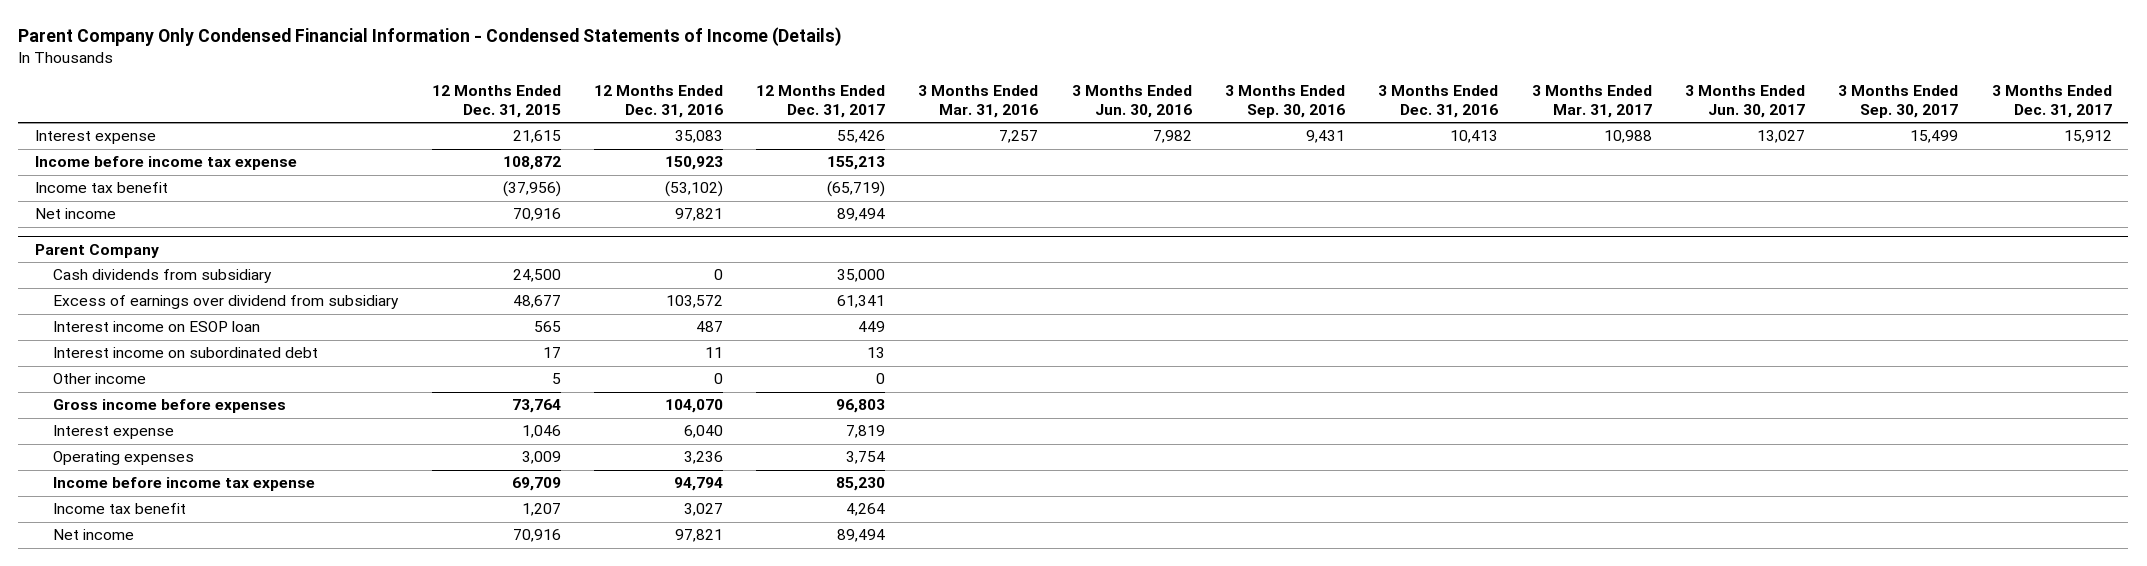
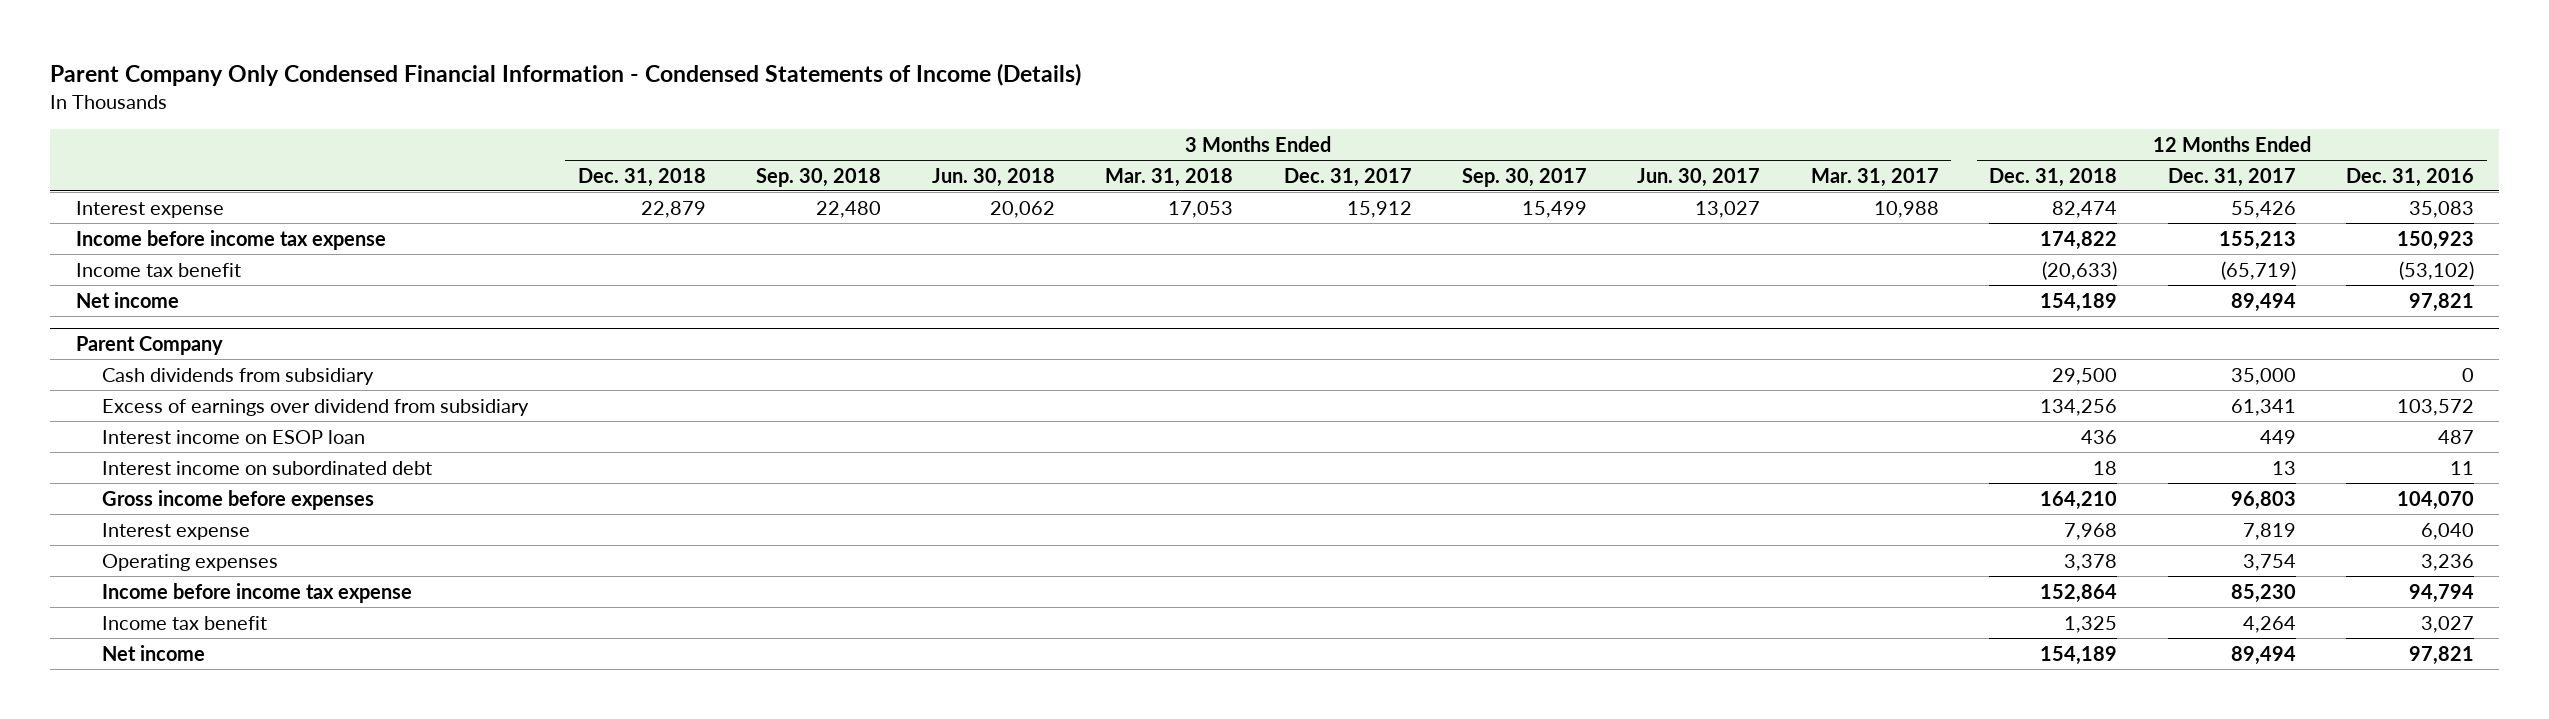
[431,85,561,118] 12 Months Ended Dec. 31, 2015 -> none
[918,85,1039,118] 3 Months Ended Mar. 31, 2016 -> none
[1071,85,1192,118] 3 Months Ended Jun. 30, 2016 -> none
[1225,85,1346,118] 3 Months Ended Sep. 30, 2016 -> none
[1378,85,1499,118] 3 Months Ended Dec. 31, 2016 -> none
none -> [577,167,706,187] Dec. 31, 2018
none -> [756,167,882,187] Sep. 30, 2018
none -> [931,167,1055,187] Jun. 30, 2018
none -> [1105,167,1234,187] Mar. 31, 2018
none -> [1989,167,2118,187] Dec. 31, 2018
[53,373,147,385] Other income -> none

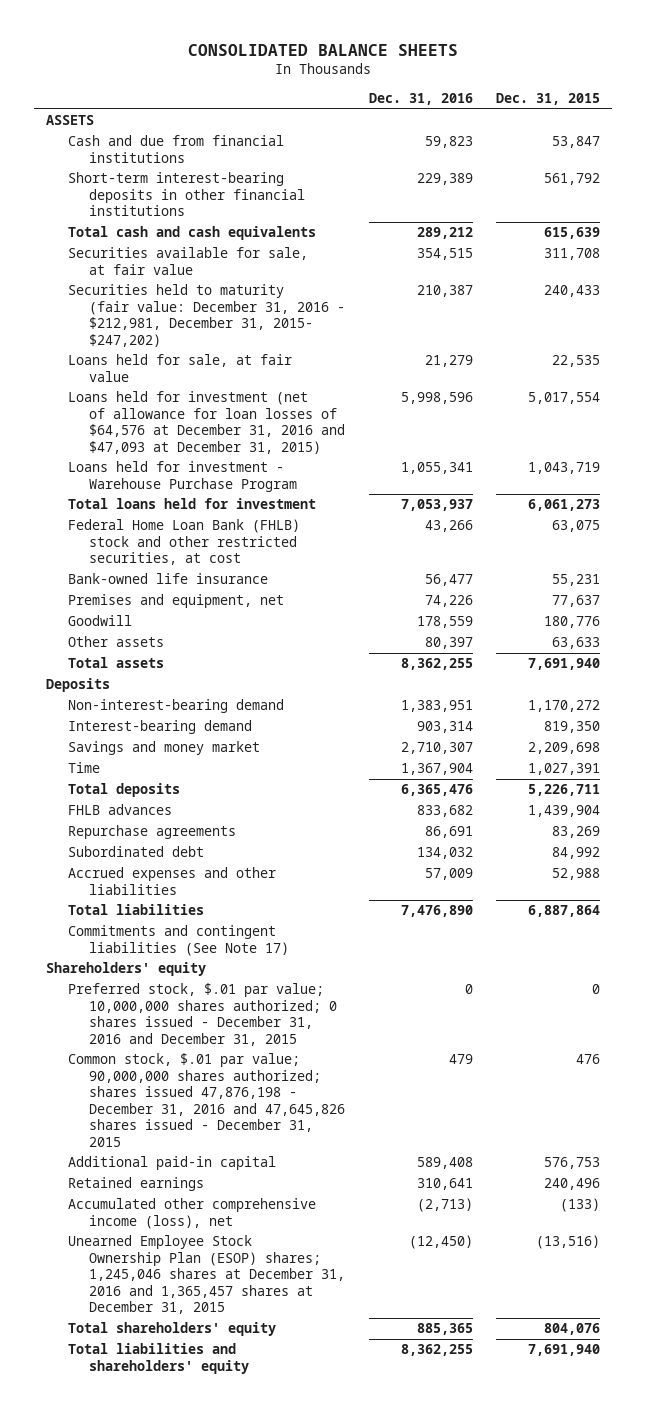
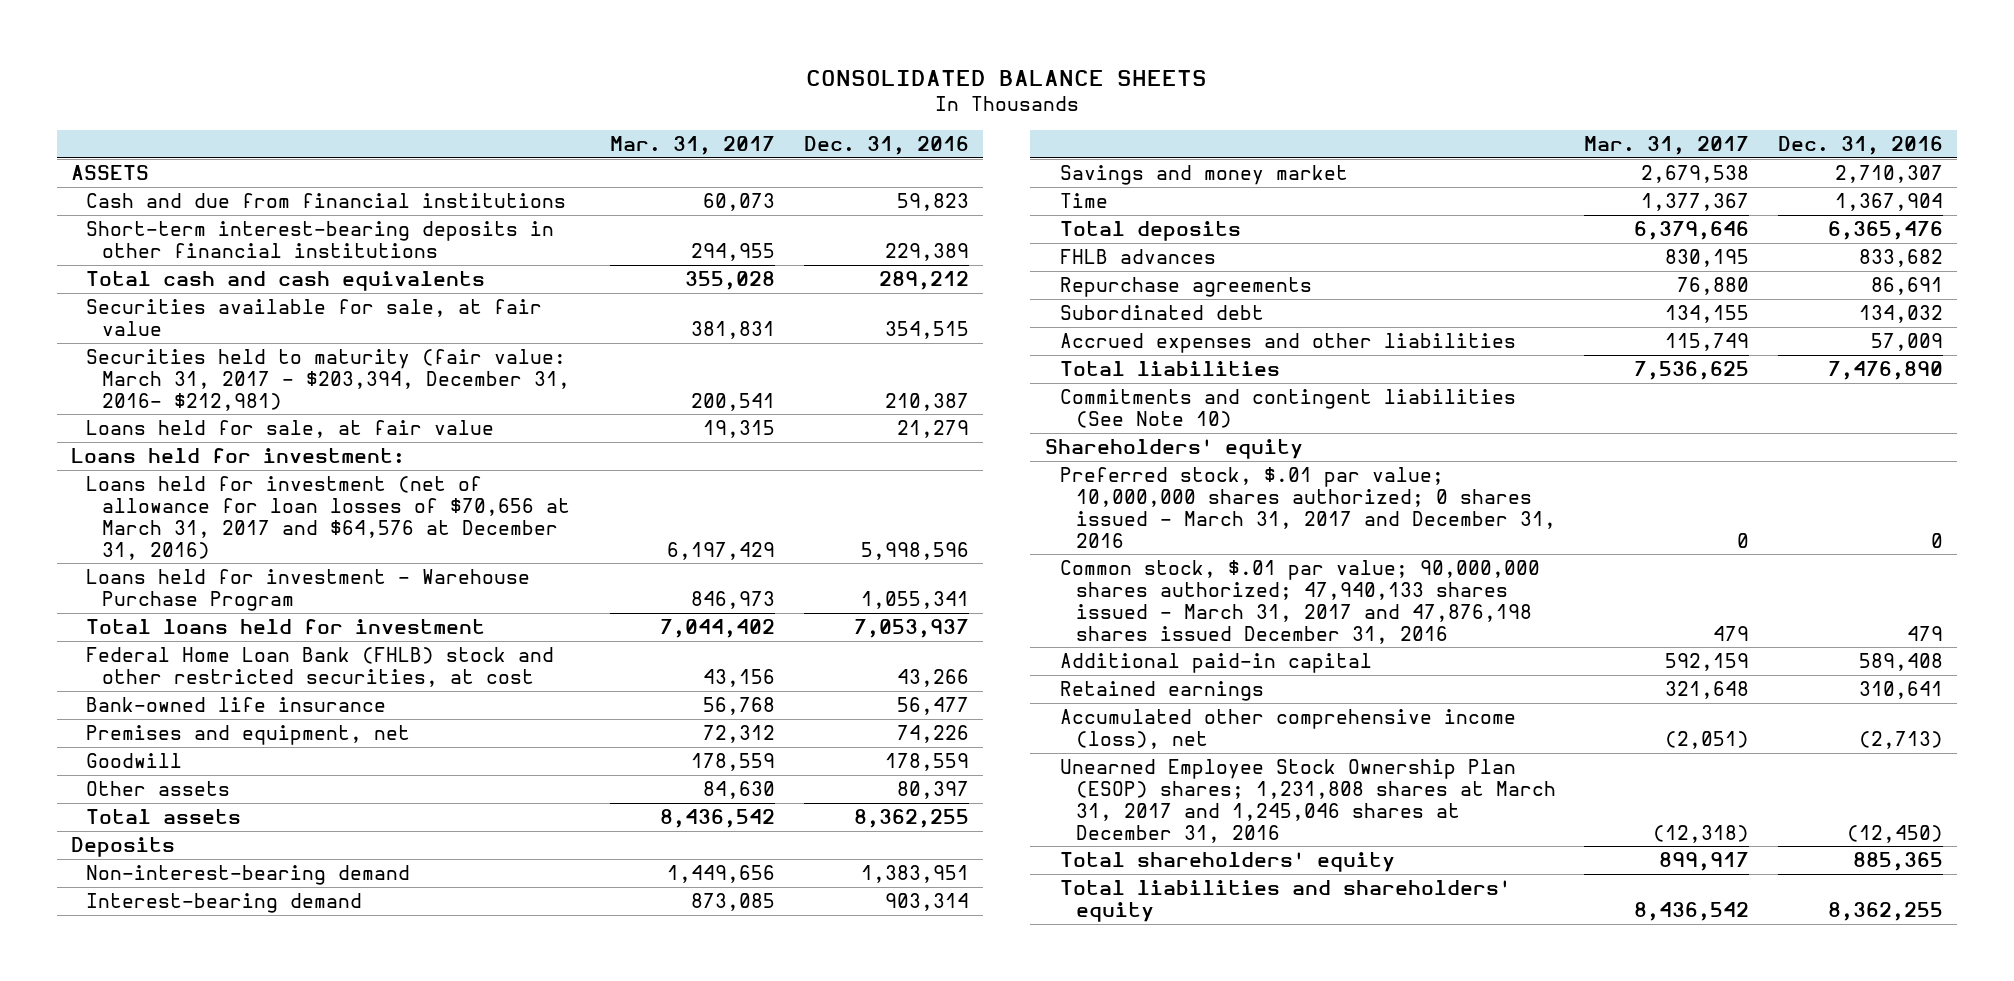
[496,93,601,106] Dec. 31, 2015 -> none
none -> [610,136,776,156] Mar. 31, 2017
[67,284,345,347] Securities held to maturity (fair value: December 31, 2016 - $212,981, December 31, 2015- $247,202) -> [86,348,570,411] Securities held to maturity (fair value: March 31, 2017 - $203,394, December 31, 2016- $212,981)
none -> [70,447,405,463] Loans held for investment:
[67,391,345,454] Loans held for investment (net of allowance for loan losses of $64,576 at December 31, 2016 and $47,093 at December 31, 2015) -> [86,475,570,560] Loans held for investment (net of allowance for loan losses of $70,656 at March 31, 2017 and $64,576 at December 31, 2016)
[67,925,289,956] Commitments and contingent liabilities (See Note 17) -> [1060,388,1517,428] Commitments and contingent liabilities (See Note 10)
[67,983,337,1046] Preferred stock, $.01 par value; 10,000,000 shares authorized; 0 shares issued - December 31, 2016 and December 31, 2015 -> [1060,466,1556,548] Preferred stock, $.01 par value; 10,000,000 shares authorized; 0 shares issued - March 31, 2017 and December 31, 2016
[67,1053,345,1147] Common stock, $.01 par value; 90,000,000 shares authorized; shares issued 47,876,198 - December 31, 2016 and 47,645,826 shares issued - December 31, 2015 -> [1060,559,1541,644] Common stock, $.01 par value; 90,000,000 shares authorized; 47,940,133 shares issued - March 31, 2017 and 47,876,198 shares issued December 31, 2016
[67,1235,345,1315] Unearned Employee Stock Ownership Plan (ESOP) shares; 1,245,046 shares at December 31, 2016 and 1,365,457 shares at December 31, 2015 -> [1060,758,1556,843] Unearned Employee Stock Ownership Plan (ESOP) shares; 1,231,808 shares at March 31, 2017 and 1,245,046 shares at December 31, 2016

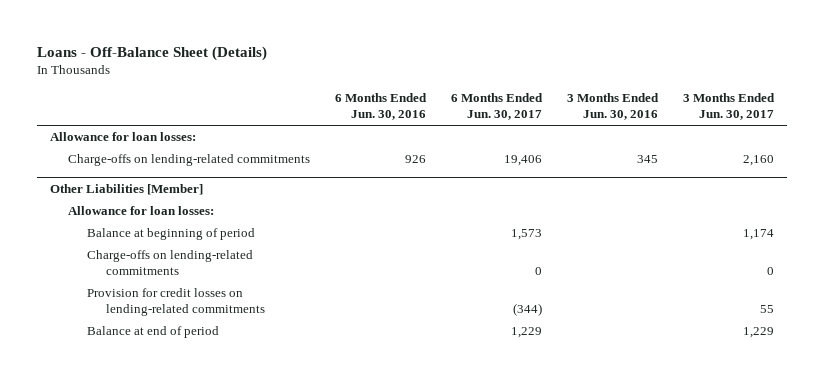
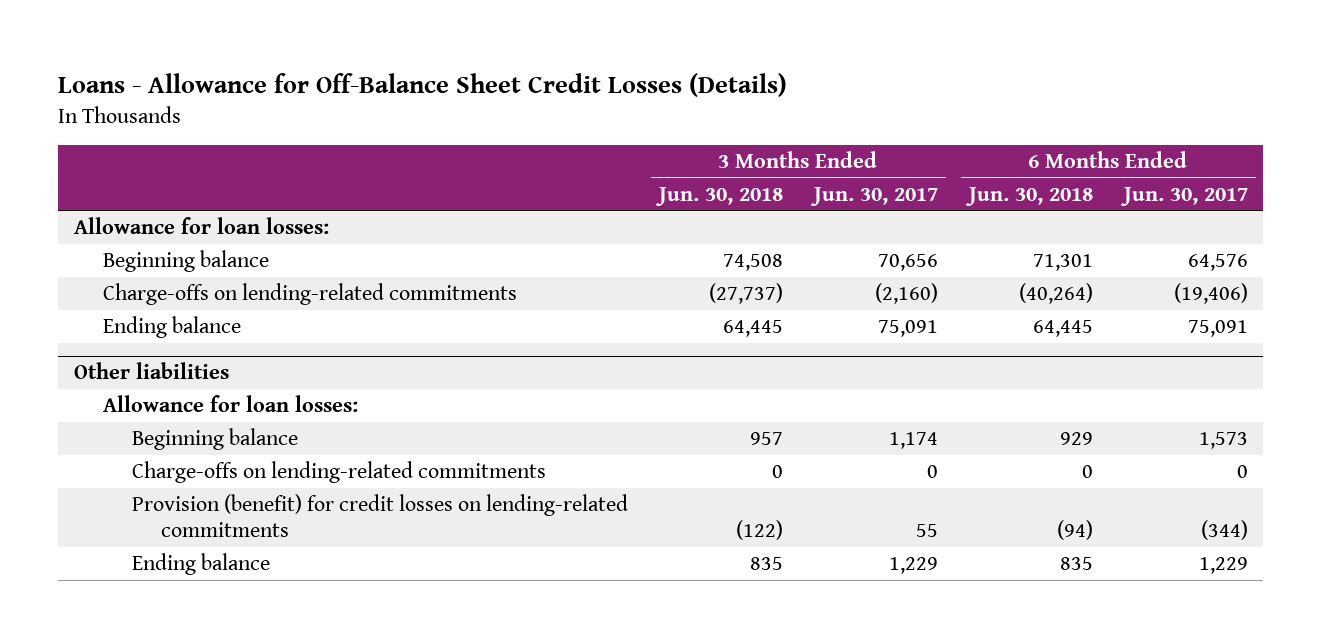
[37,45,268,61] Loans - Off-Balance Sheet (Details) -> [58,72,788,97] Loans - Allowance for Off-Balance Sheet Credit Losses (Details)
[335,93,428,121] 6 Months Ended Jun. 30, 2016 -> none
[567,93,660,121] 3 Months Ended Jun. 30, 2016 -> none
none -> [654,186,783,206] Jun. 30, 2018
none -> [964,186,1093,206] Jun. 30, 2018
none -> [102,250,269,273] Beginning balance
[504,155,543,167] 19,406 -> [1173,283,1248,305] (19,406)
[743,155,775,167] 2,160 -> [874,283,938,305] (2,160)
none -> [102,316,241,339] Ending balance
[49,184,203,196] Other Liabilities [Member] -> [73,362,229,380] Other liabilities
[86,228,255,241] Balance at beginning of period -> [131,428,298,451] Beginning balance
[86,288,265,317] Provision for credit losses on lending-related commitments -> [131,494,628,538] Provision (benefit) for credit losses on lending-related commitments
[86,326,219,339] Balance at end of period -> [131,553,270,576] Ending balance

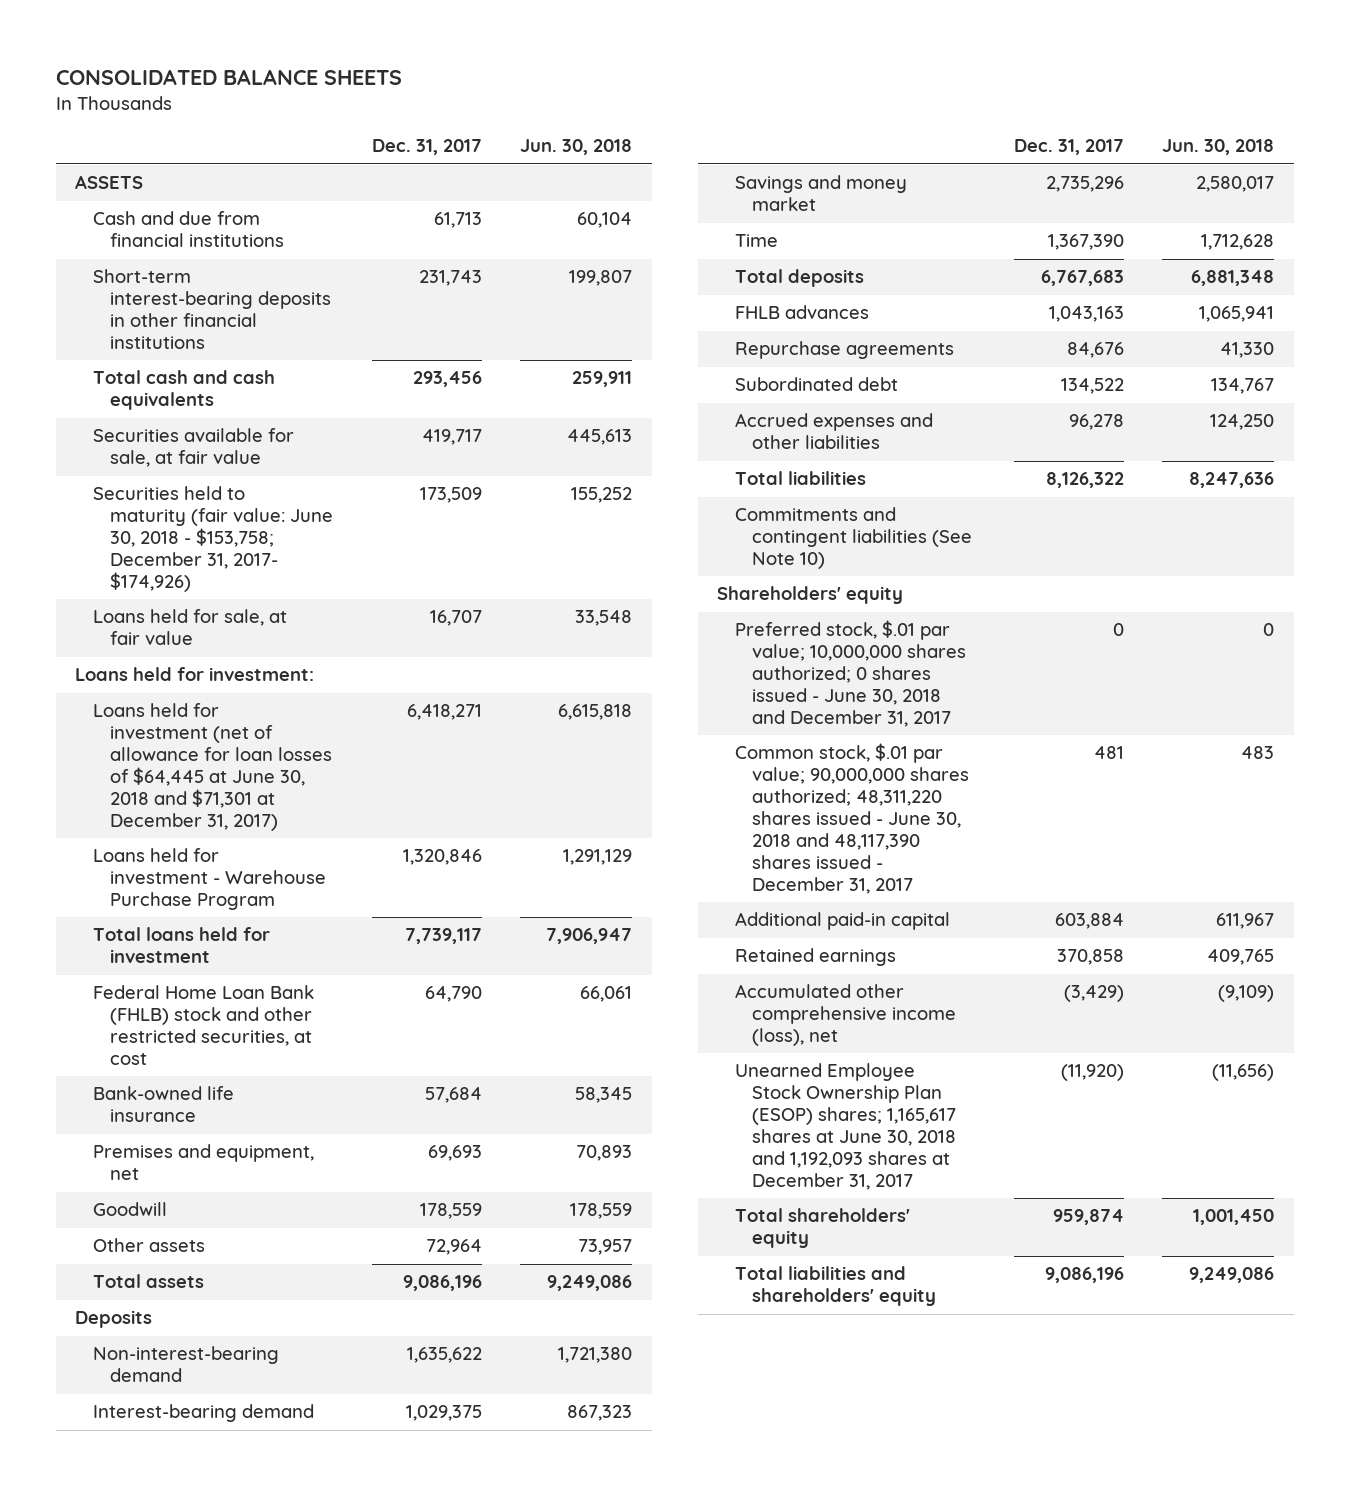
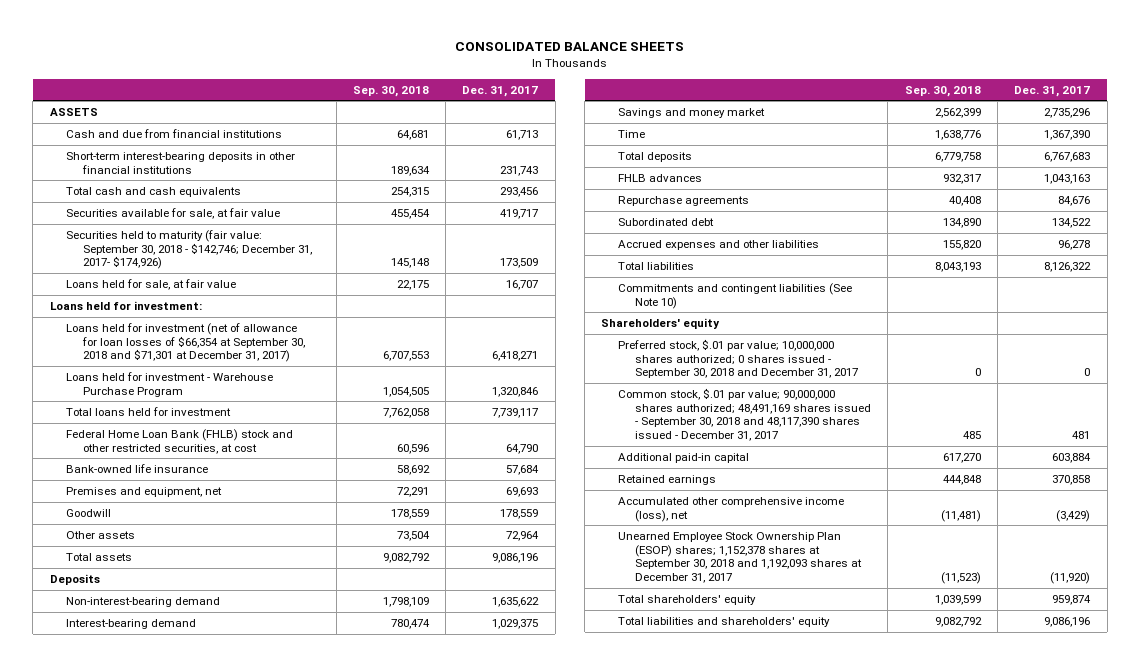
[520,139,633,156] Jun. 30, 2018 -> none
none -> [352,85,429,97] Sep. 30, 2018
[92,486,334,592] Securities held to maturity (fair value: June 30, 2018 - $153,758; December 31, 2017- $174,926) -> [66,229,313,270] Securities held to maturity (fair value: September 30, 2018 - $142,746; December 31, 2017- $174,926)
[92,703,333,831] Loans held for investment (net of allowance for loan losses of $64,445 at June 30, 2018 and $71,301 at December 31, 2017) -> [66,322,306,363] Loans held for investment (net of allowance for loan losses of $66,354 at September 30, 2018 and $71,301 at December 31, 2017)
[734,620,967,727] Preferred stock, $.01 par value; 10,000,000 shares authorized; 0 shares issued - June 30, 2018 and December 31, 2017 -> [618,338,858,379] Preferred stock, $.01 par value; 10,000,000 shares authorized; 0 shares issued - September 30, 2018 and December 31, 2017
[734,743,970,894] Common stock, $.01 par value; 90,000,000 shares authorized; 48,311,220 shares issued - June 30, 2018 and 48,117,390 shares issued - December 31, 2017 -> [618,387,871,442] Common stock, $.01 par value; 90,000,000 shares authorized; 48,491,169 shares issued - September 30, 2018 and 48,117,390 shares issued - December 31, 2017
[734,1063,957,1190] Unearned Employee Stock Ownership Plan (ESOP) shares; 1,165,617 shares at June 30, 2018 and 1,192,093 shares at December 31, 2017 -> [618,531,862,584] Unearned Employee Stock Ownership Plan (ESOP) shares; 1,152,378 shares at September 30, 2018 and 1,192,093 shares at December 31, 2017

